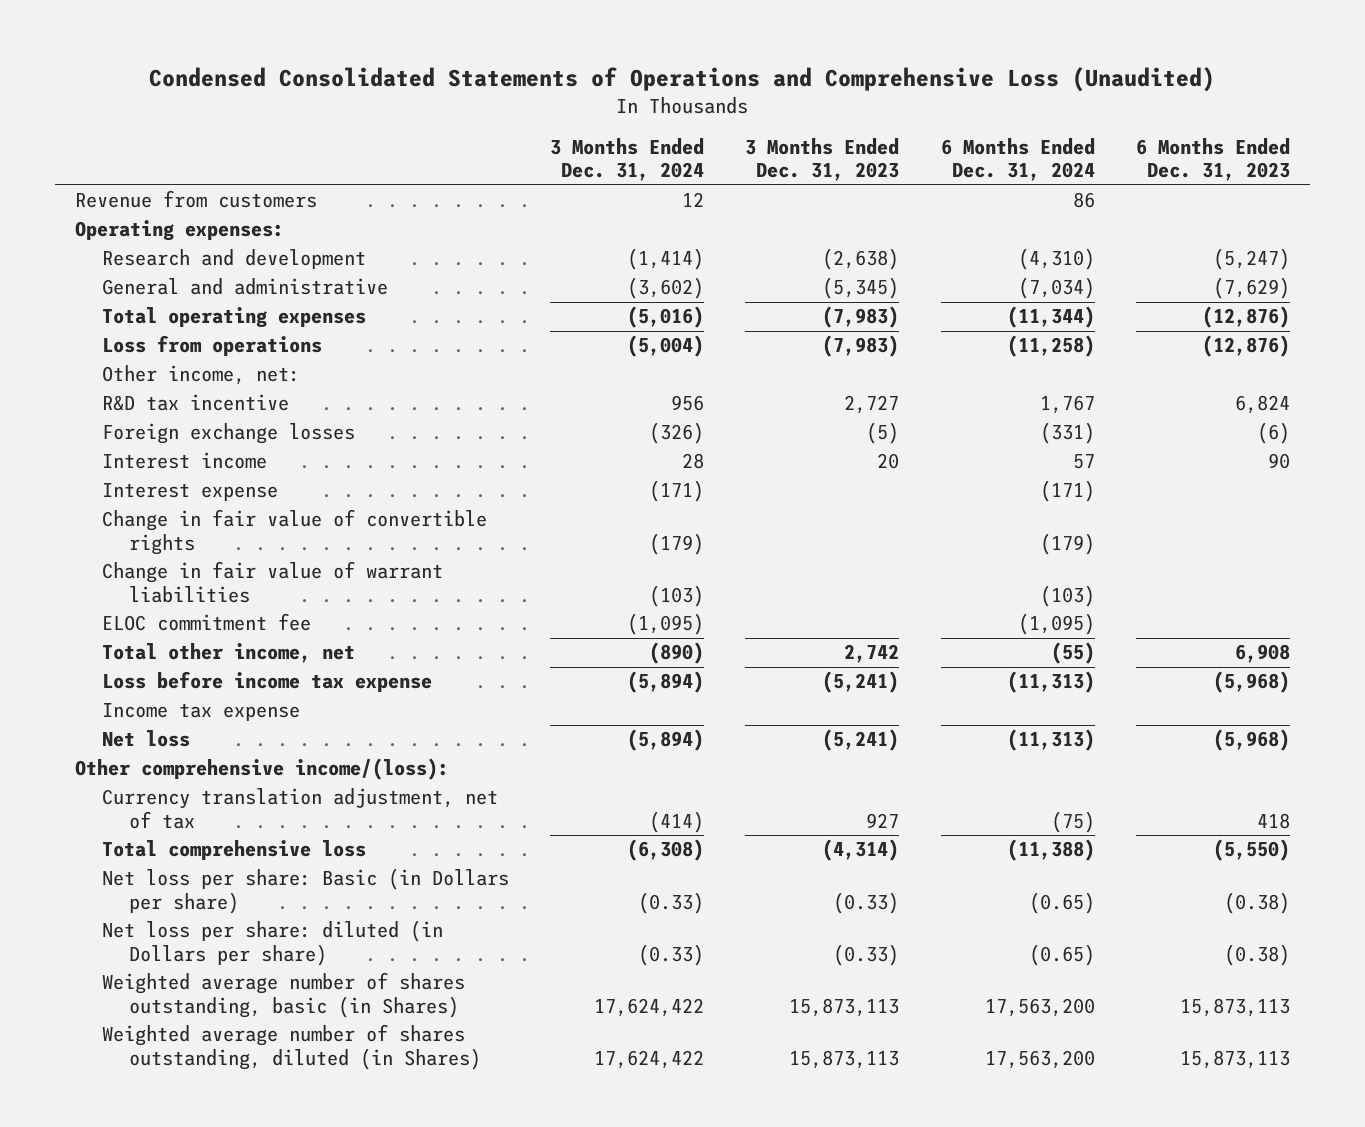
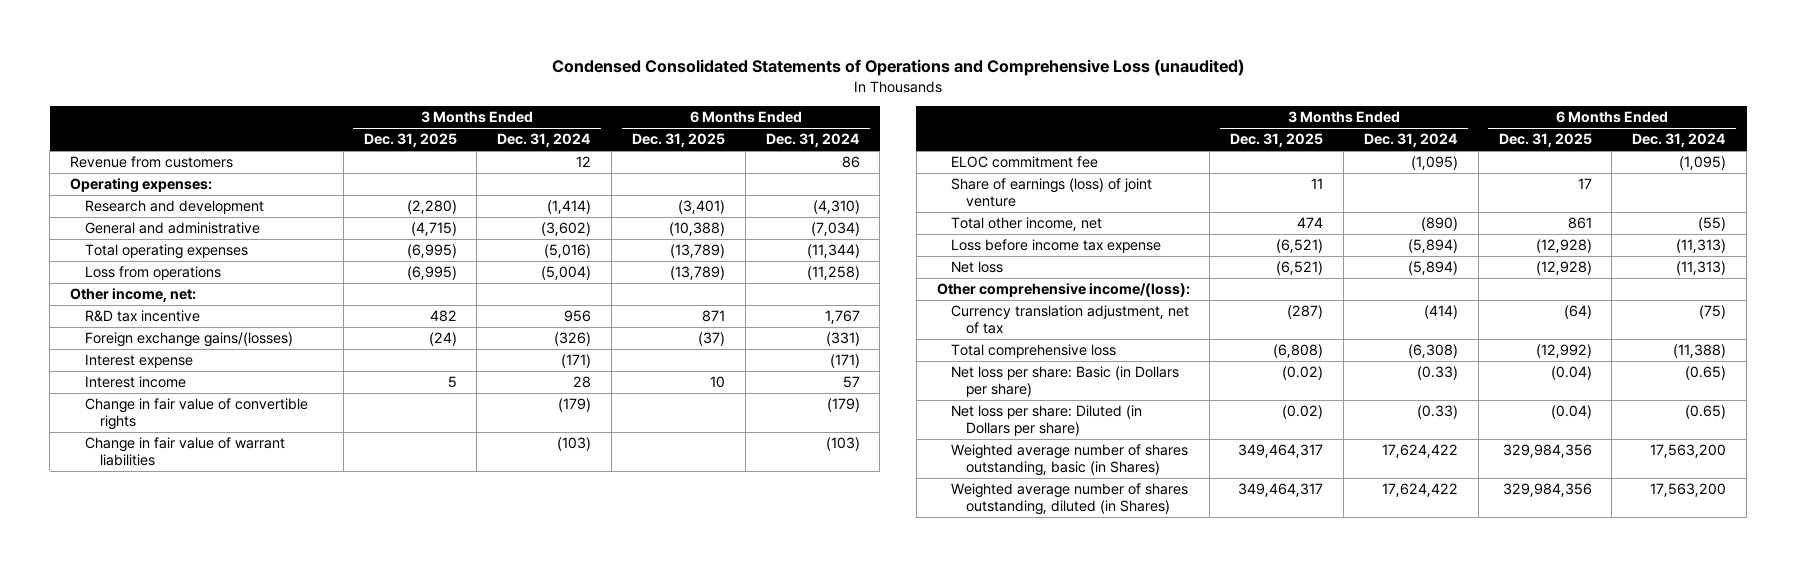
[149,66,1216,92] Condensed Consolidated Statements of Operations and Comprehensive Loss (Unaudited) -> [552,59,1245,77] Condensed Consolidated Statements of Operations and Comprehensive Loss (unaudited)
[745,138,900,182] 3 Months Ended Dec. 31, 2023 -> none
[1135,138,1290,182] 6 Months Ended Dec. 31, 2023 -> none
none -> [363,133,457,148] Dec. 31, 2025
none -> [631,133,725,148] Dec. 31, 2025
[102,423,356,445] Foreign exchange losses -> [84,332,293,348] Foreign exchange gains/(losses)
[102,452,268,470] Interest income -> [84,376,186,389] Interest income
none -> [951,178,1153,208] Share of earnings (loss) of joint venture
[102,703,301,722] Income tax expense -> none
[102,920,444,966] Net loss per share: diluted (in Dollars per share) -> [951,405,1143,437] Net loss per share: Diluted (in Dollars per share)

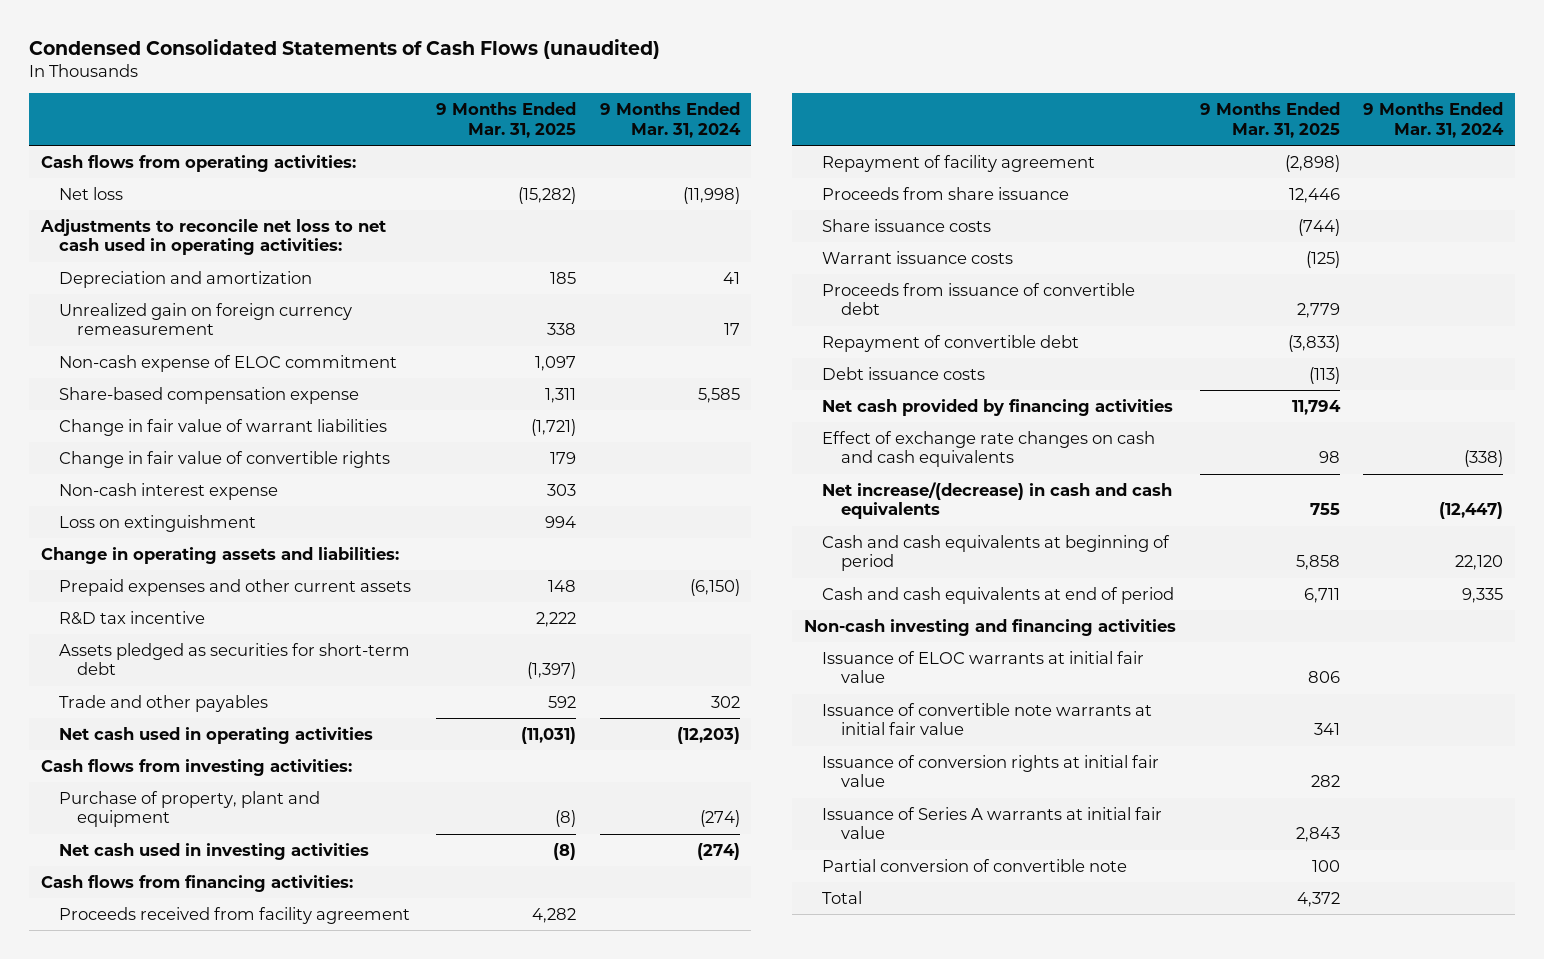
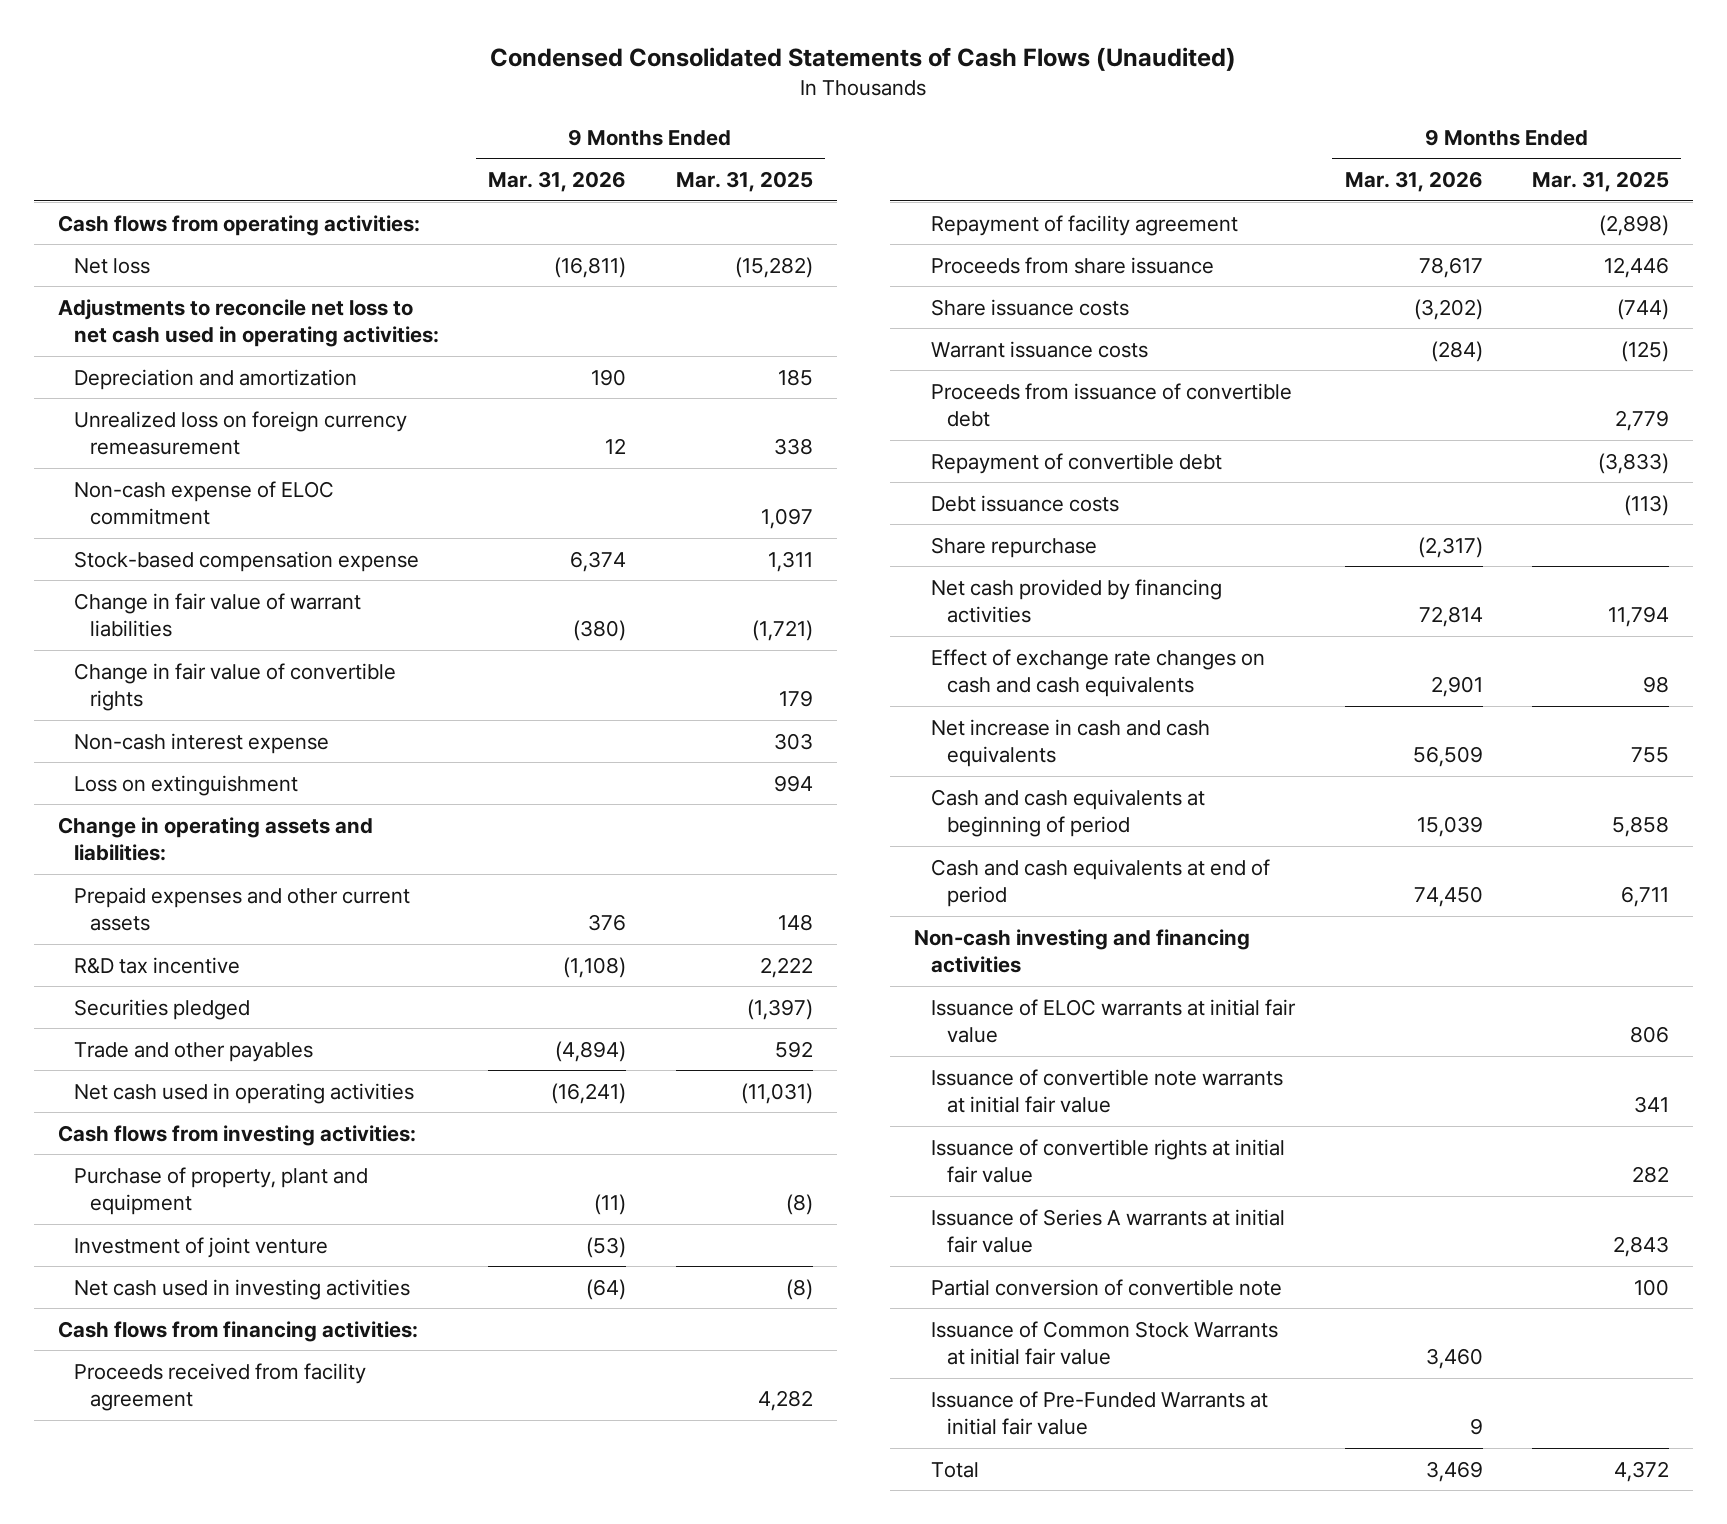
[28,38,660,59] Condensed Consolidated Statements of Cash Flows (unaudited) -> [490,47,1237,72] Condensed Consolidated Statements of Cash Flows (Unaudited)
[599,102,741,138] 9 Months Ended Mar. 31, 2024 -> none
none -> [488,170,627,192] Mar. 31, 2026
[58,302,352,336] Unrealized gain on foreign currency remeasurement -> [74,410,408,456] Unrealized loss on foreign currency remeasurement
[58,386,359,404] Share-based compensation expense -> [74,550,420,572] Stock-based compensation expense
[58,642,410,676] Assets pledged as securities for short-term debt -> [74,998,251,1020] Securities pledged
none -> [74,1236,329,1258] Investment of joint venture
none -> [930,536,1097,558] Share repurchase
[822,481,1173,520] Net increase/(decrease) in cash and cash equivalents -> [930,718,1210,768] Net increase in cash and cash equivalents
[822,754,1160,788] Issuance of conversion rights at initial fair value -> [930,1138,1285,1184] Issuance of convertible rights at initial fair value
none -> [930,1320,1278,1366] Issuance of Common Stock Warrants at initial fair value
none -> [930,1390,1268,1436] Issuance of Pre-Funded Warrants at initial fair value

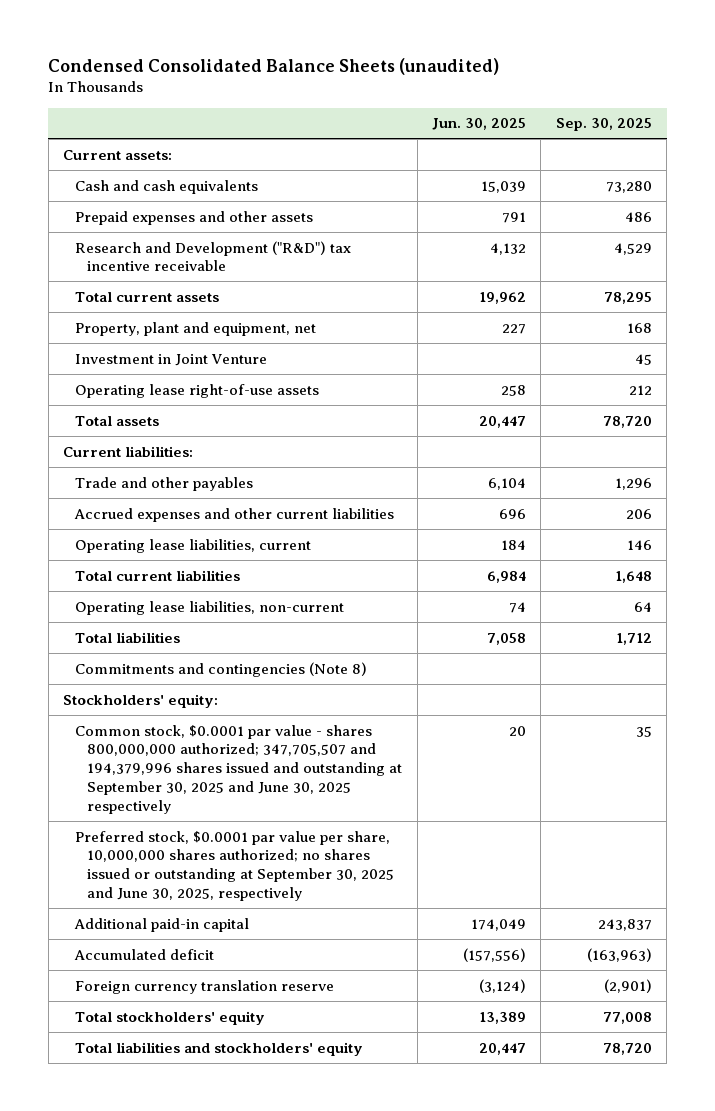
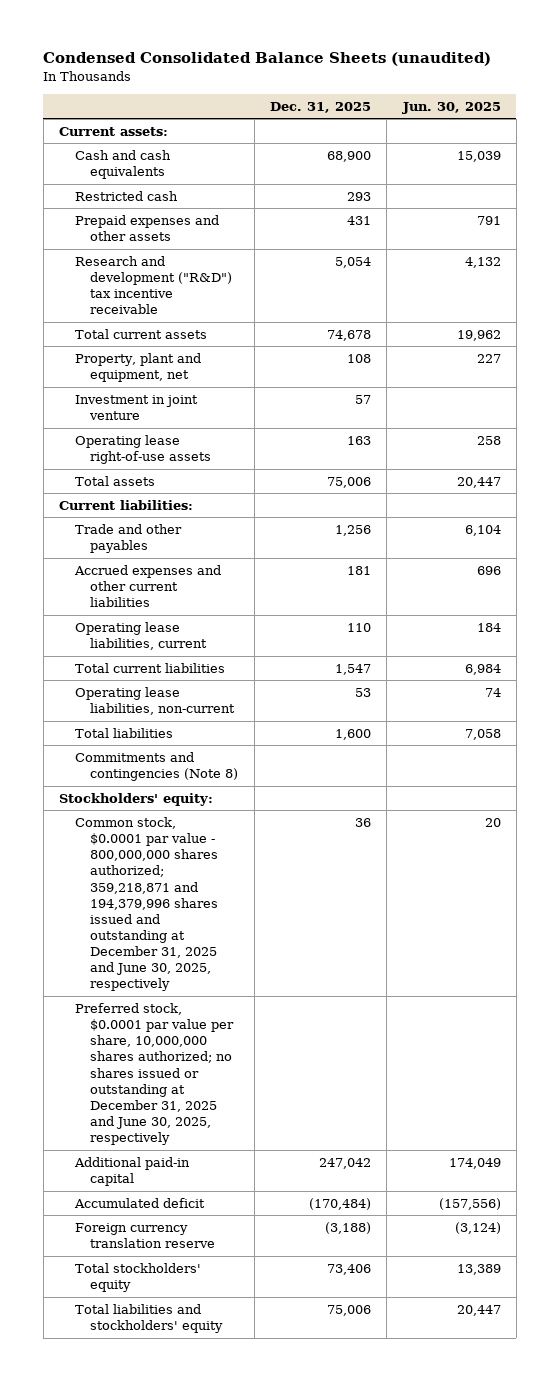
[555,118,652,132] Sep. 30, 2025 -> none
none -> [270,102,372,114] Dec. 31, 2025
none -> [74,190,178,201] Restricted cash
[75,240,352,272] Research and Development ("R&D") tax incentive receivable -> [74,255,233,315] Research and development ("R&D") tax incentive receivable
[75,353,268,366] Investment in Joint Venture -> [74,394,198,421] Investment in joint venture
[75,724,403,815] Common stock, $0.0001 par value - shares 800,000,000 authorized; 347,705,507 and 194,379,996 shares issued and outstanding at September 30, 2025 and June 30, 2025 respectively -> [74,816,219,992] Common stock, $0.0001 par value - 800,000,000 shares authorized; 359,218,871 and 194,379,996 shares issued and outstanding at December 31, 2025 and June 30, 2025, respectively
[75,830,395,902] Preferred stock, $0.0001 par value per share, 10,000,000 shares authorized; no shares issued or outstanding at September 30, 2025 and June 30, 2025, respectively -> [74,1002,235,1146] Preferred stock, $0.0001 par value per share, 10,000,000 shares authorized; no shares issued or outstanding at December 31, 2025 and June 30, 2025, respectively

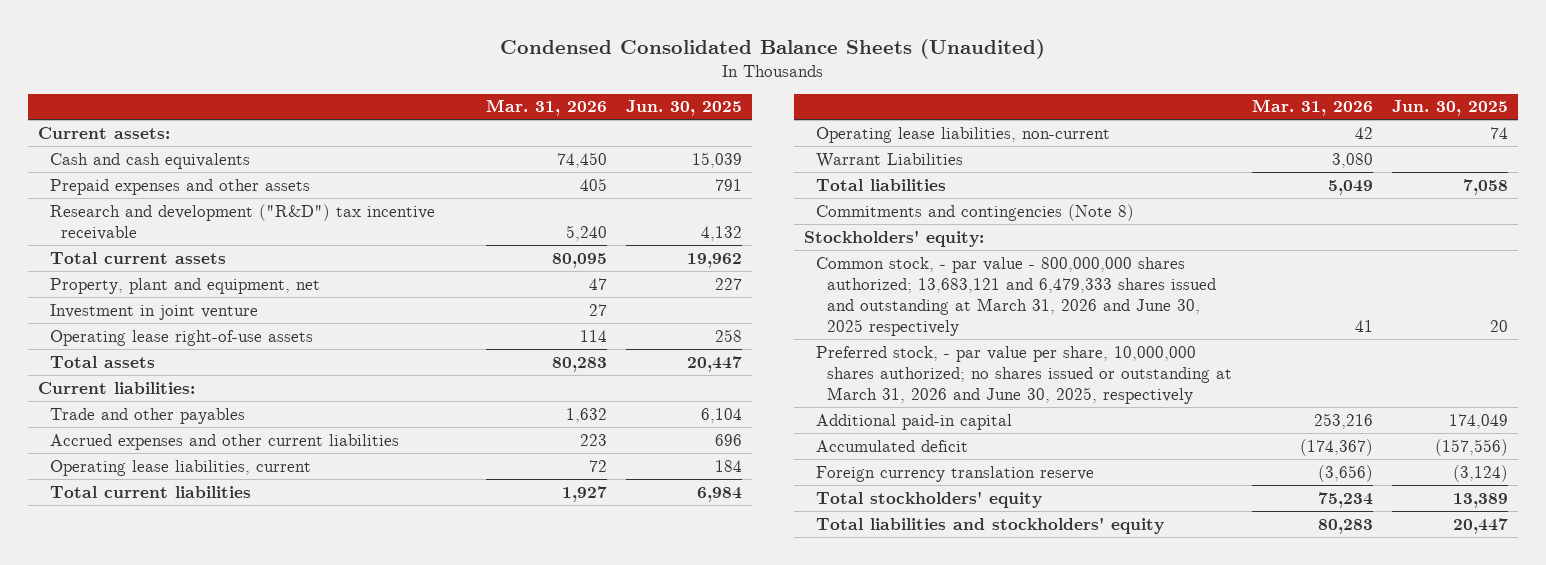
[43,52,492,67] Condensed Consolidated Balance Sheets (unaudited) -> [499,39,1045,60] Condensed Consolidated Balance Sheets (Unaudited)
[270,102,372,114] Dec. 31, 2025 -> none
none -> [485,99,607,117] Mar. 31, 2026
[74,190,178,201] Restricted cash -> none
none -> [815,152,963,168] Warrant Liabilities
[74,816,219,992] Common stock, $0.0001 par value - 800,000,000 shares authorized; 359,218,871 and 194,379,996 shares issued and outstanding at December 31, 2025 and June 30, 2025, respectively -> [815,256,1217,336] Common stock, - par value - 800,000,000 shares authorized; 13,683,121 and 6,479,333 shares issued and outstanding at March 31, 2026 and June 30, 2025 respectively
[74,1002,235,1146] Preferred stock, $0.0001 par value per share, 10,000,000 shares authorized; no shares issued or outstanding at December 31, 2025 and June 30, 2025, respectively -> [815,345,1233,404] Preferred stock, - par value per share, 10,000,000 shares authorized; no shares issued or outstanding at March 31, 2026 and June 30, 2025, respectively

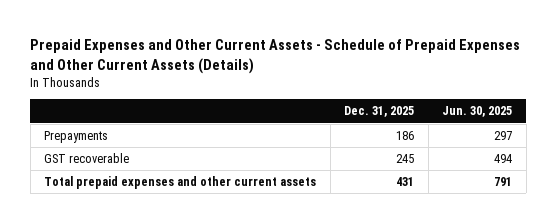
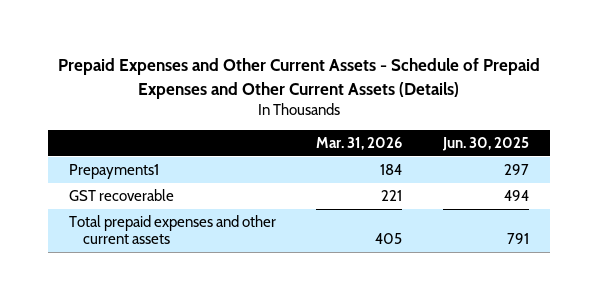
[344,106,415,118] Dec. 31, 2025 -> none
none -> [316,136,403,150] Mar. 31, 2026
[44,131,109,144] Prepayments -> [68,164,159,180] Prepayments1

